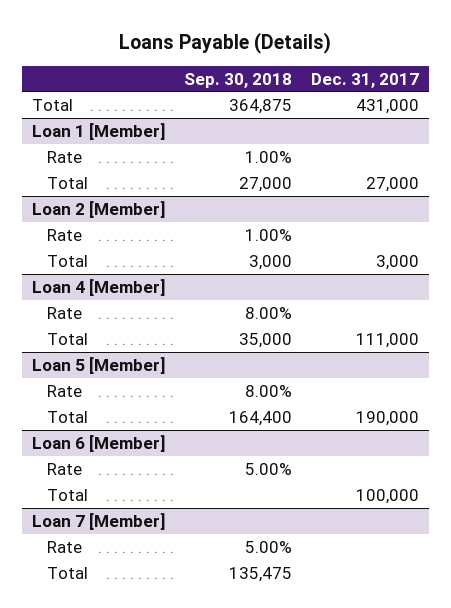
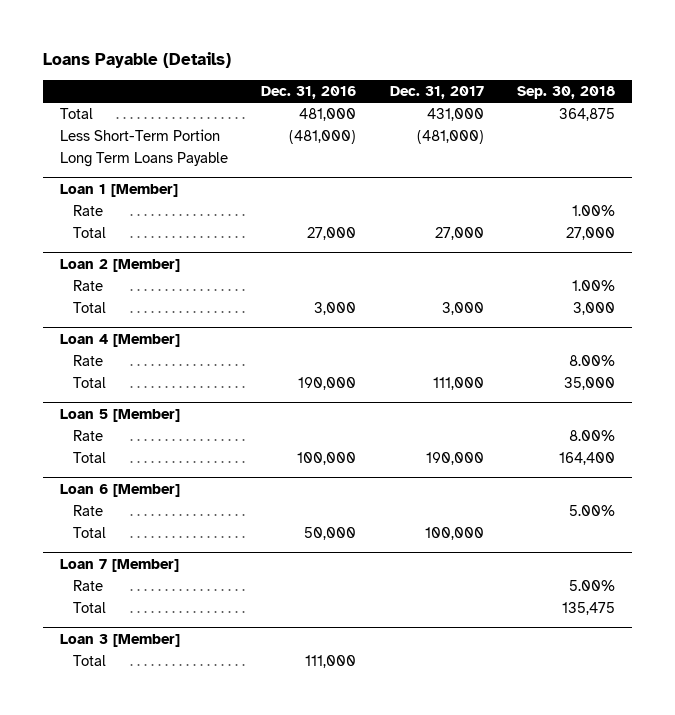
none -> [261,85,357,99] Dec. 31, 2016
none -> [59,129,220,142] Less Short-Term Portion
none -> [59,152,228,168] Long Term Loans Payable
none -> [59,633,180,647] Loan 3 [Member]
none -> [72,655,106,667] Total

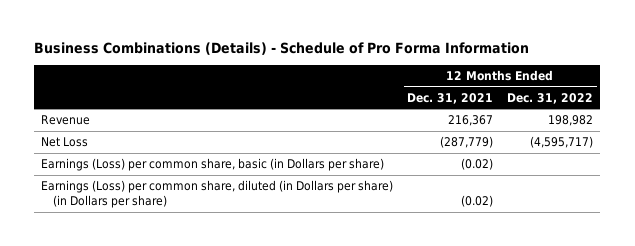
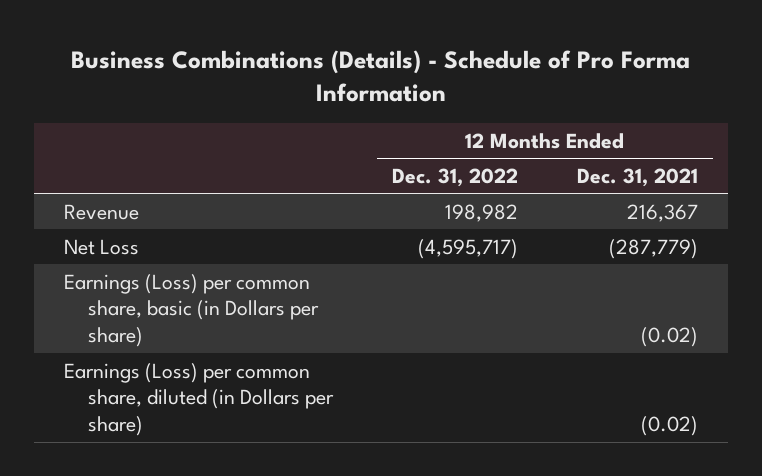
[41,180,394,209] Earnings (Loss) per common share, diluted (in Dollars per share) (in Dollars per share) -> [64,362,334,436] Earnings (Loss) per common share, diluted (in Dollars per share)

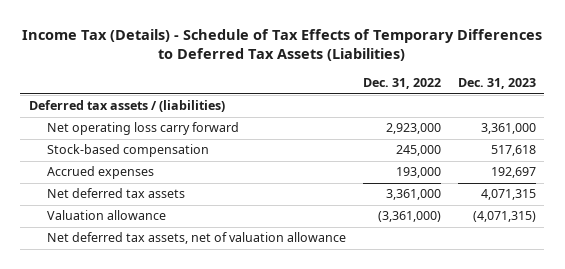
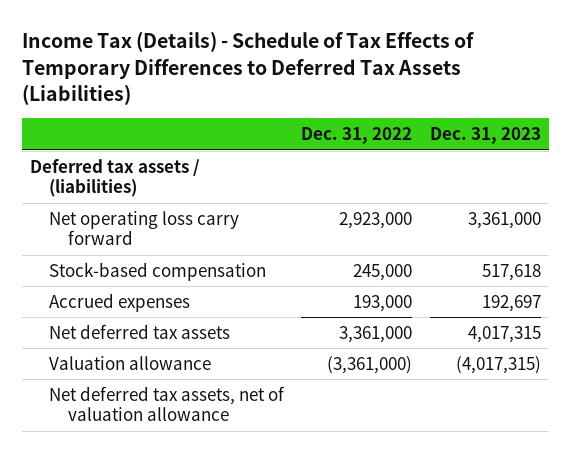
[480,189,536,201] 4,071,315 -> [467,325,541,343] 4,017,315
[472,211,536,223] (4,071,315) -> [455,355,541,374] (4,017,315)

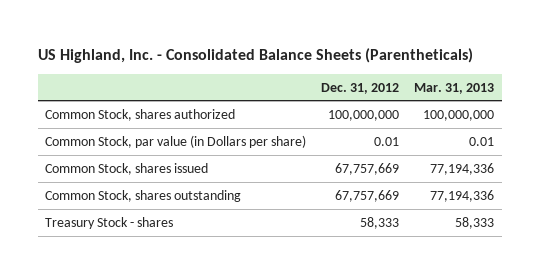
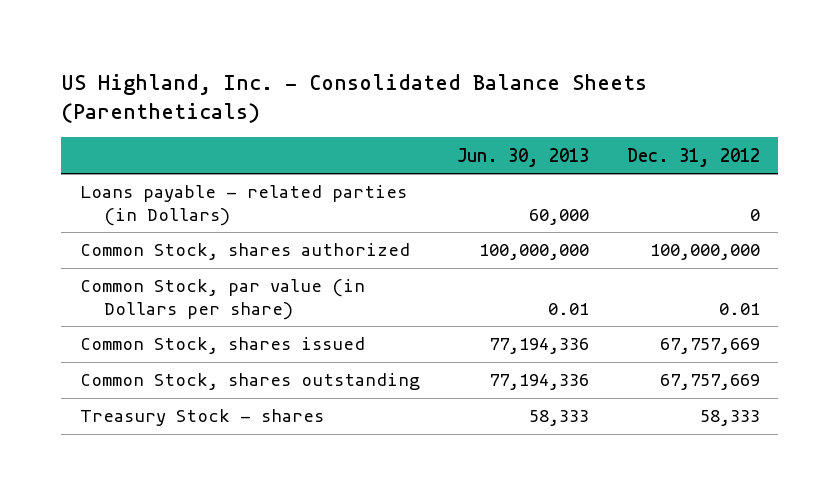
[414,82,495,94] Mar. 31, 2013 -> none
none -> [457,147,590,167] Jun. 30, 2013
none -> [79,185,407,226] Loans payable - related parties (in Dollars)

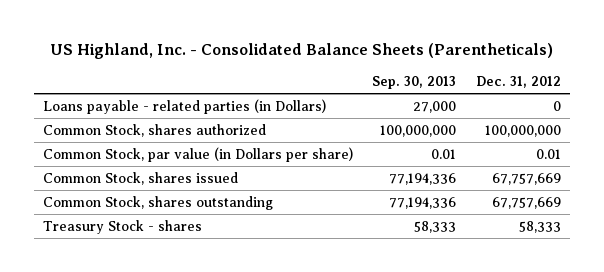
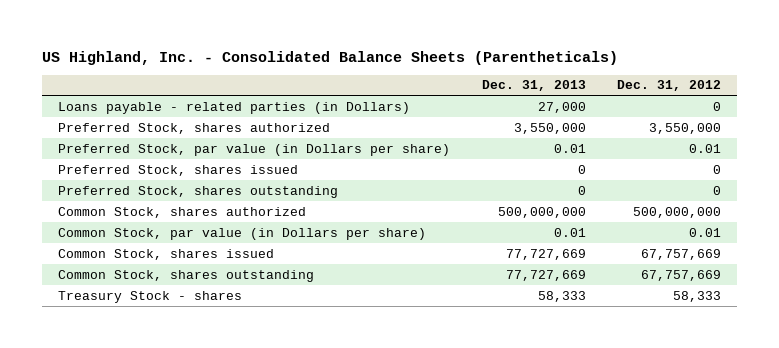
[372,76,457,90] Sep. 30, 2013 -> none
none -> [481,80,586,92] Dec. 31, 2013
none -> [57,122,330,134] Preferred Stock, shares authorized
none -> [57,143,450,156] Preferred Stock, par value (in Dollars per share)
none -> [57,164,298,176] Preferred Stock, shares issued
none -> [57,185,338,198] Preferred Stock, shares outstanding
[484,124,561,137] 100,000,000 -> [633,206,722,218] 500,000,000

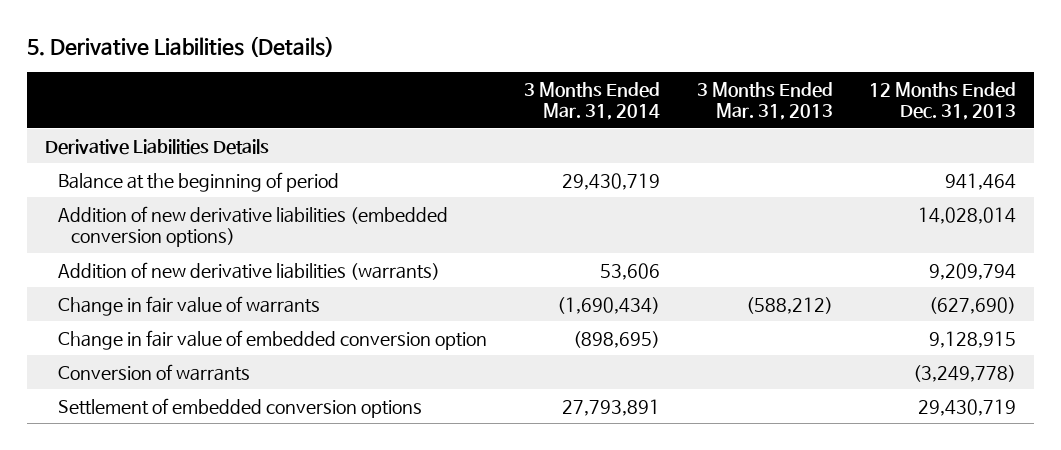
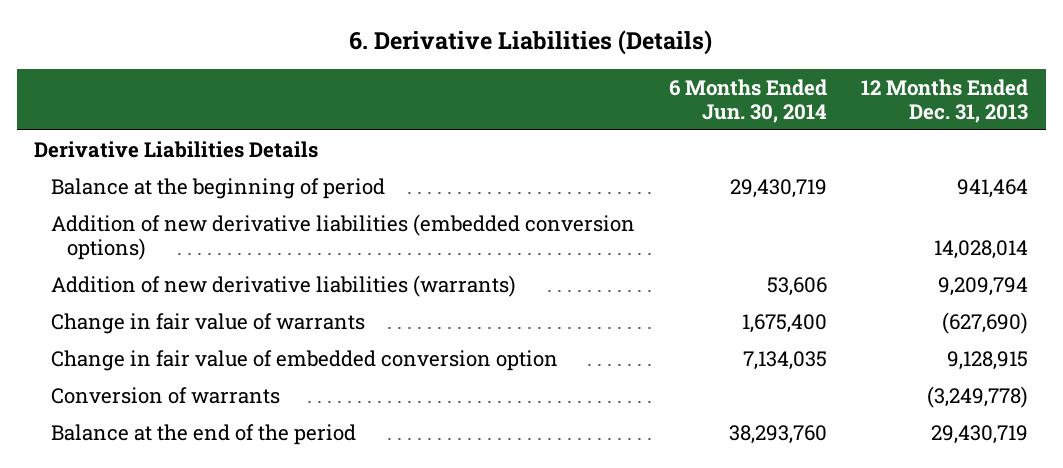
[27,36,335,58] 5. Derivative Liabilities (Details) -> [349,29,713,55] 6. Derivative Liabilities (Details)
[523,81,660,121] 3 Months Ended Mar. 31, 2014 -> none
[696,81,833,121] 3 Months Ended Mar. 31, 2013 -> none
none -> [669,78,828,123] 6 Months Ended Jun. 30, 2014
[58,397,423,418] Settlement of embedded conversion options -> [50,423,356,445] Balance at the end of the period

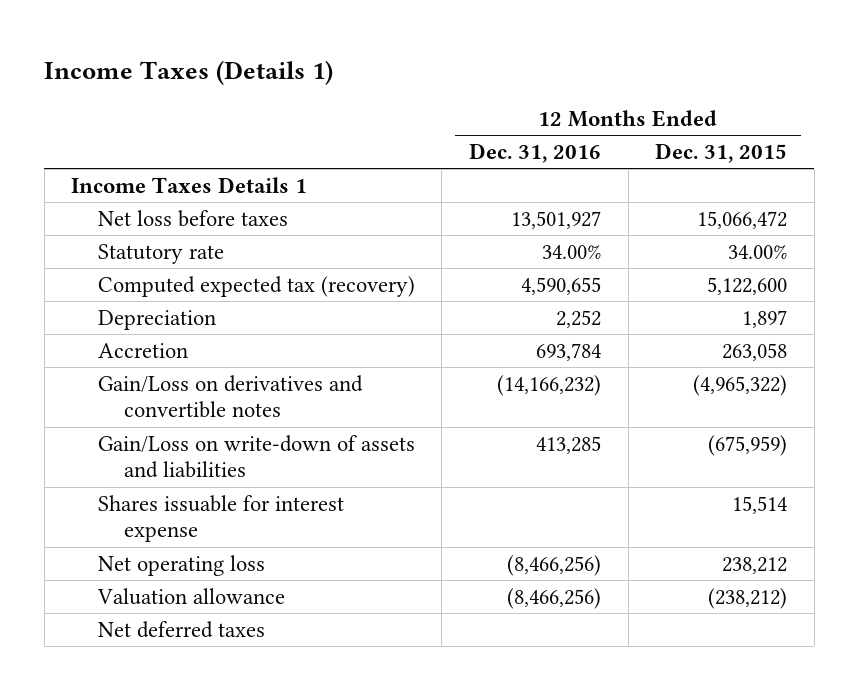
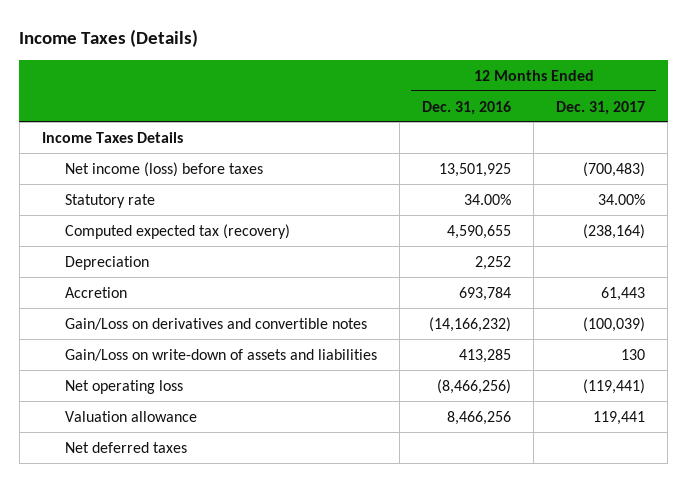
[44,60,334,86] Income Taxes (Details 1) -> [19,29,199,48] Income Taxes (Details)
[655,143,788,164] Dec. 31, 2015 -> none
none -> [556,100,646,115] Dec. 31, 2017
[71,177,308,194] Income Taxes Details 1 -> [41,131,183,143] Income Taxes Details
[97,210,288,228] Net loss before taxes -> [65,161,264,177] Net income (loss) before taxes
[510,211,601,230] 13,501,927 -> [439,162,512,177] 13,501,925
[97,495,344,543] Shares issuable for interest expense -> none
[506,588,601,610] (8,466,256) -> [447,410,512,425] 8,466,256

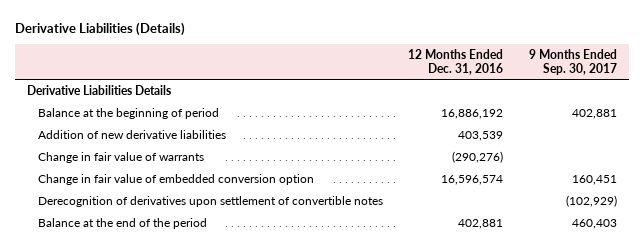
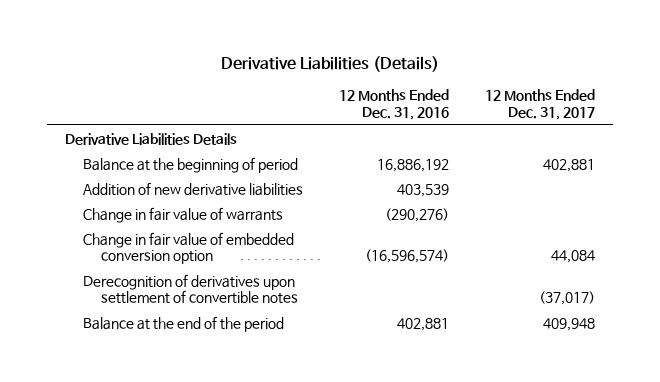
[528,49,617,75] 9 Months Ended Sep. 30, 2017 -> none
none -> [484,89,595,121] 12 Months Ended Dec. 31, 2017
[441,174,504,185] 16,596,574 -> [364,249,449,264] (16,596,574)

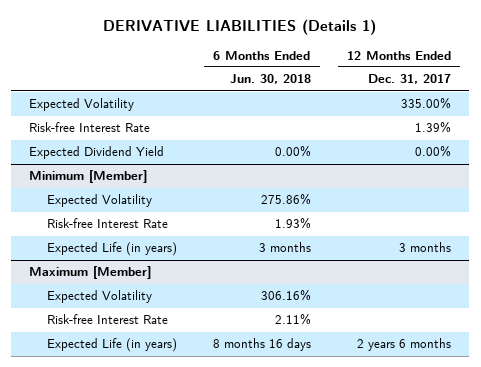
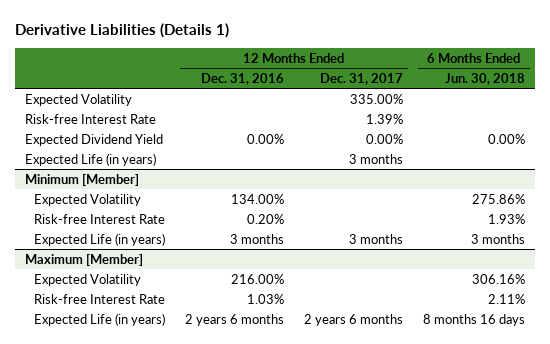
[103,18,377,35] DERIVATIVE LIABILITIES (Details 1) -> [14,23,229,39] Derivative Liabilities (Details 1)
none -> [201,72,285,85] Dec. 31, 2016
none -> [24,152,156,166] Expected Life (in years)

